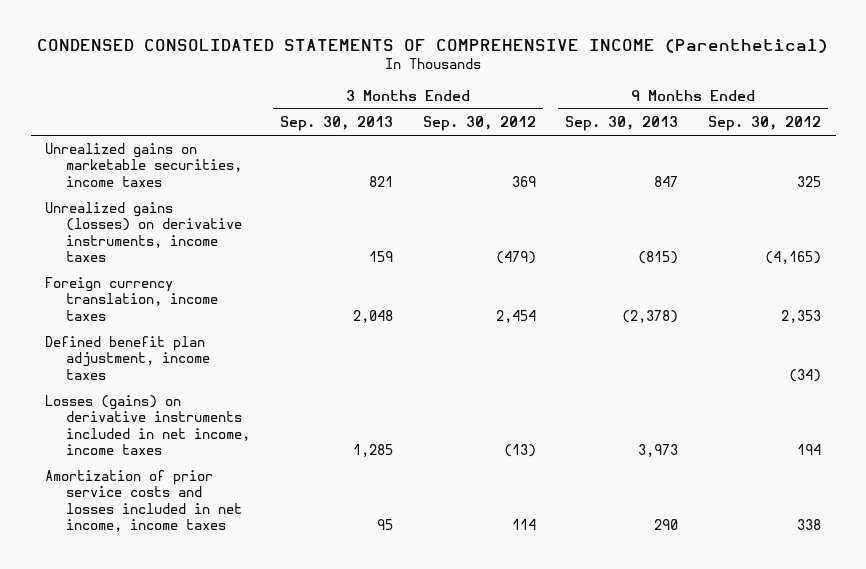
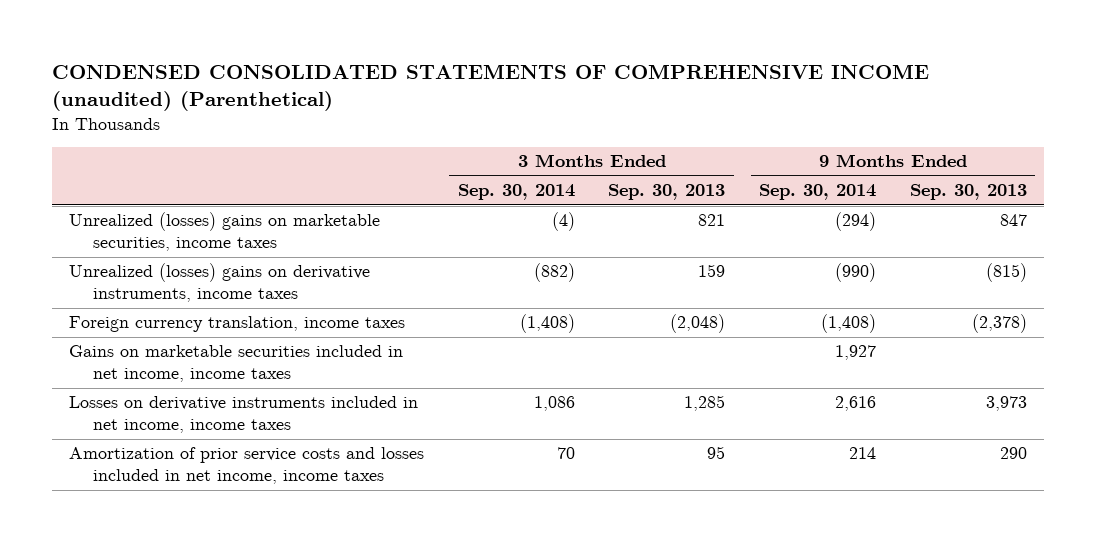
[37,39,829,54] CONDENSED CONSOLIDATED STATEMENTS OF COMPREHENSIVE INCOME (Parenthetical) -> [52,64,930,112] CONDENSED CONSOLIDATED STATEMENTS OF COMPREHENSIVE INCOME (unaudited) (Parenthetical)
[422,115,536,131] Sep. 30, 2012 -> none
[707,115,821,131] Sep. 30, 2012 -> none
none -> [457,184,575,201] Sep. 30, 2014
none -> [759,184,877,201] Sep. 30, 2014
[45,336,211,380] Defined benefit plan adjustment, income taxes -> none
[45,143,243,187] Unrealized gains on marketable securities, income taxes -> [68,212,380,252] Unrealized (losses) gains on marketable securities, income taxes
[45,202,243,262] Unrealized gains (losses) on derivative instruments, income taxes -> [68,263,370,303] Unrealized (losses) gains on derivative instruments, income taxes
[353,309,394,323] 2,048 -> [670,314,726,334] (2,048)
none -> [68,345,403,383] Gains on marketable securities included in net income, income taxes
[45,395,251,455] Losses (gains) on derivative instruments included in net income, income taxes -> [68,396,418,434] Losses on derivative instruments included in net income, income taxes

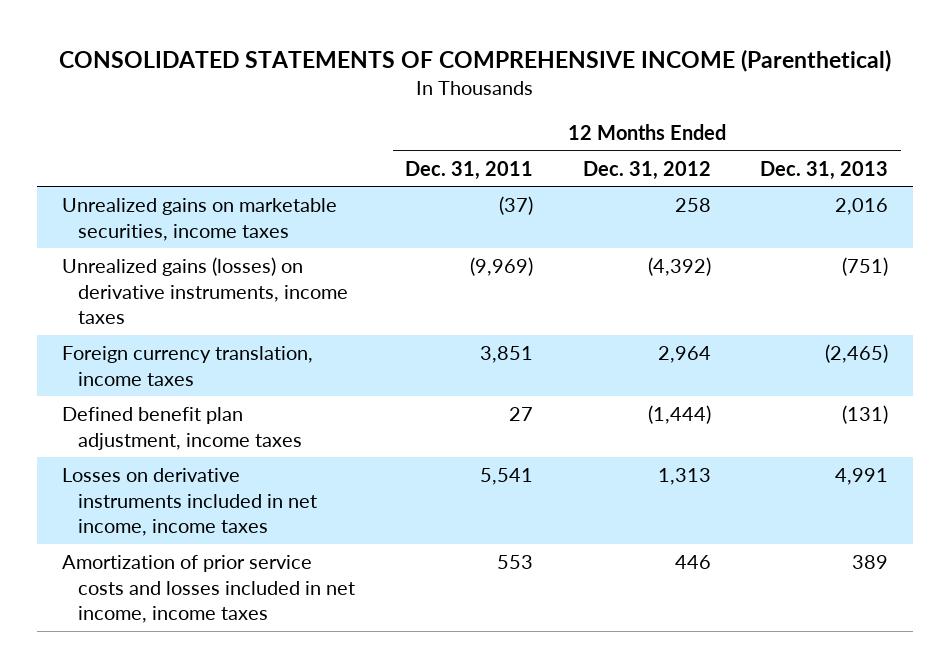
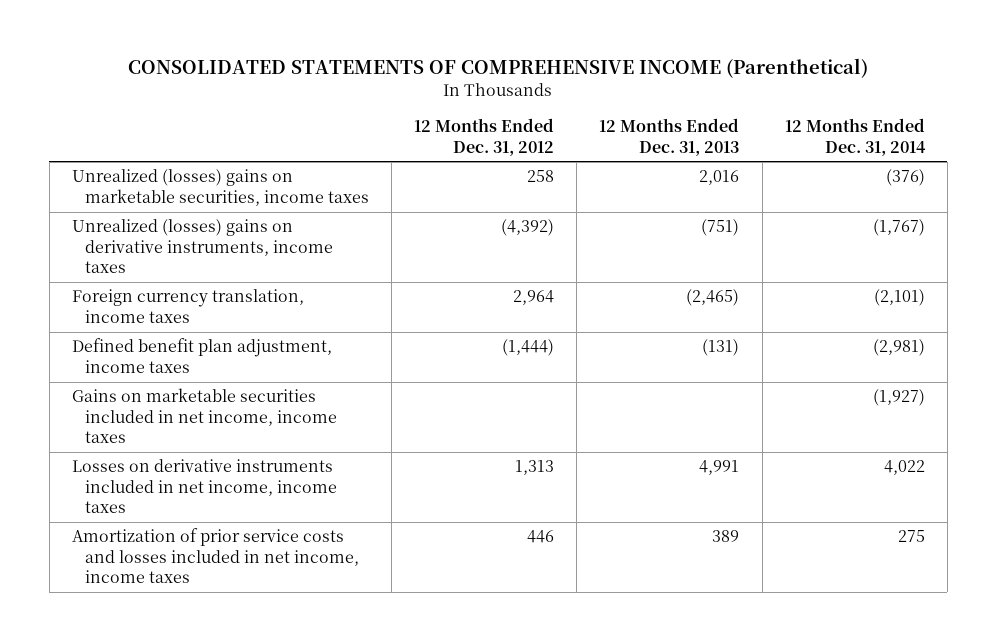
[405,160,534,180] Dec. 31, 2011 -> none
none -> [784,118,926,156] 12 Months Ended Dec. 31, 2014
[61,198,337,241] Unrealized gains on marketable securities, income taxes -> [71,169,369,206] Unrealized (losses) gains on marketable securities, income taxes
[61,257,349,325] Unrealized gains (losses) on derivative instruments, income taxes -> [71,219,333,274] Unrealized (losses) gains on derivative instruments, income taxes
none -> [71,388,337,444] Gains on marketable securities included in net income, income taxes

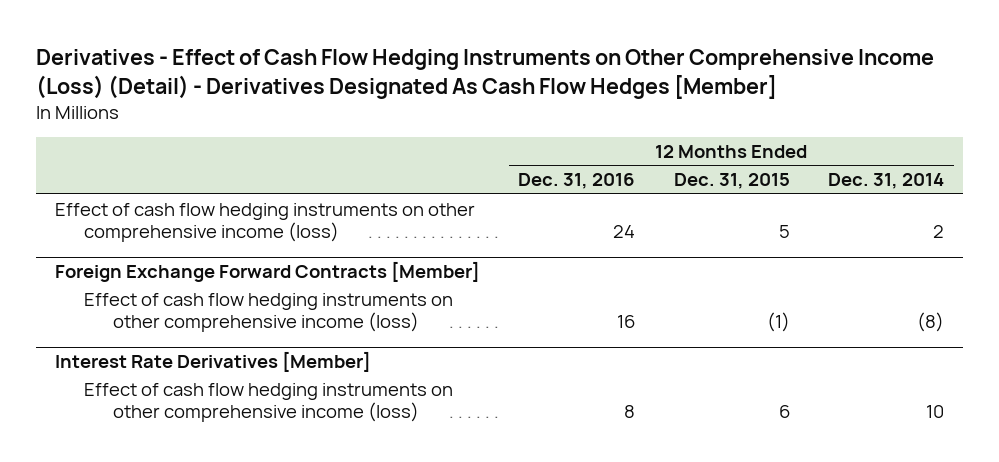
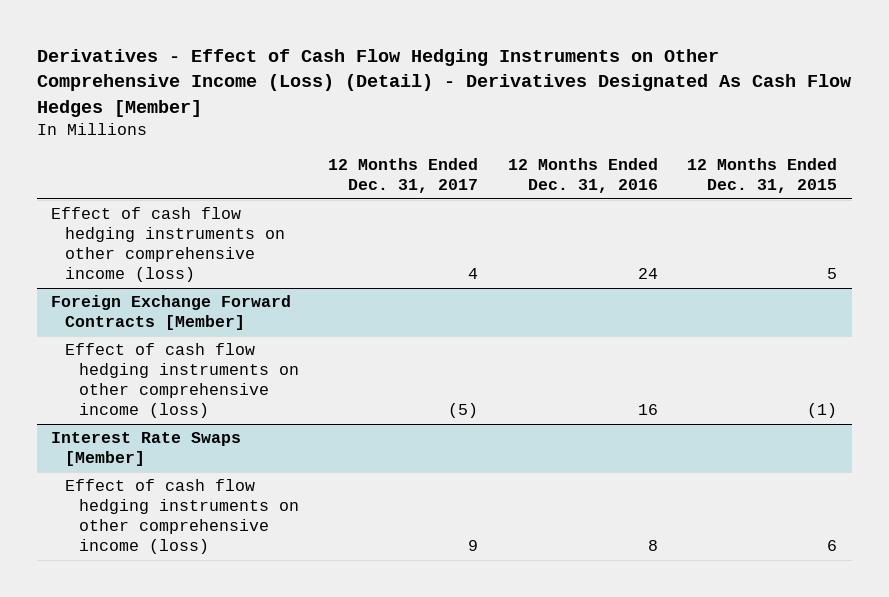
[828,173,945,190] Dec. 31, 2014 -> none
none -> [328,158,479,194] 12 Months Ended Dec. 31, 2017
[55,351,372,373] Interest Rate Derivatives [Member] -> [51,432,242,467] Interest Rate Swaps [Member]

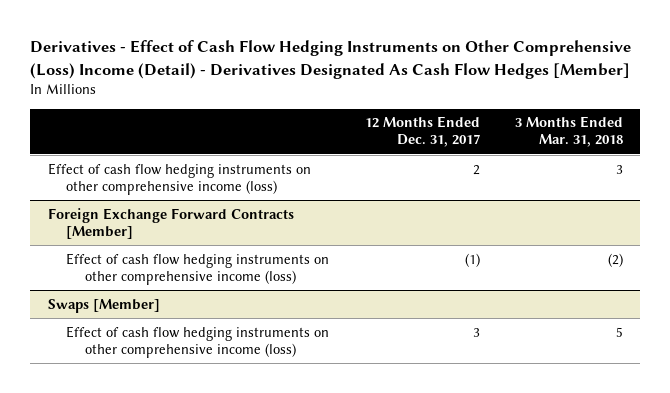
[36,49,851,117] Derivatives - Effect of Cash Flow Hedging Instruments on Other Comprehensive Income (Loss) (Detail) - Derivatives Designated As Cash Flow Hedges [Member] -> [29,40,631,79] Derivatives - Effect of Cash Flow Hedging Instruments on Other Comprehensive (Loss) Income (Detail) - Derivatives Designated As Cash Flow Hedges [Member]
[507,158,658,194] 12 Months Ended Dec. 31, 2016 -> none
[687,158,838,194] 12 Months Ended Dec. 31, 2015 -> none
none -> [514,116,623,148] 3 Months Ended Mar. 31, 2018
[468,268,479,280] 4 -> [472,164,480,175] 2
[448,403,479,419] (5) -> [464,252,480,267] (1)
[51,432,242,467] Interest Rate Swaps [Member] -> [47,298,160,313] Swaps [Member]
[468,540,479,552] 9 -> [472,327,480,337] 3

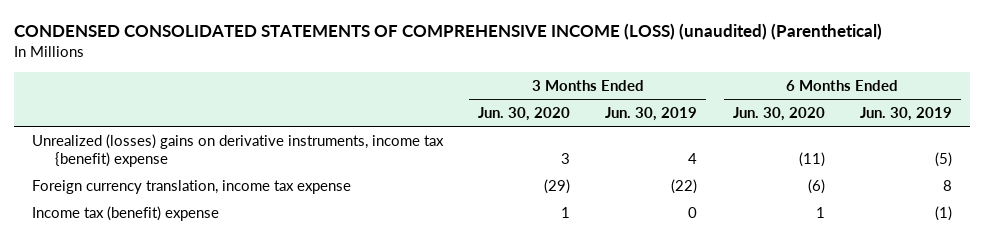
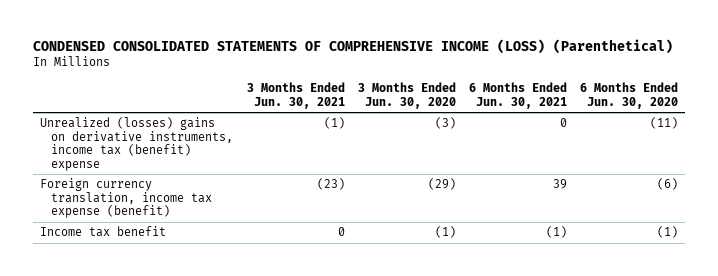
[14,23,883,41] CONDENSED CONSOLIDATED STATEMENTS OF COMPREHENSIVE INCOME (LOSS) (unaudited) (Parenthetical) -> [33,38,674,54] CONDENSED CONSOLIDATED STATEMENTS OF COMPREHENSIVE INCOME (LOSS) (Parenthetical)
[605,107,698,122] Jun. 30, 2019 -> none
[859,107,952,122] Jun. 30, 2019 -> none
none -> [246,82,345,109] 3 Months Ended Jun. 30, 2021
none -> [469,82,568,109] 6 Months Ended Jun. 30, 2021
[32,133,445,167] Unrealized (losses) gains on derivative instruments, income tax {benefit) expense -> [39,117,234,171] Unrealized (losses) gains on derivative instruments, income tax (benefit) expense
[561,152,571,164] 3 -> [434,117,456,130] (3)
[32,179,352,194] Foreign currency translation, income tax expense -> [39,178,213,219] Foreign currency translation, income tax expense (benefit)
[32,205,220,221] Income tax (benefit) expense -> [39,226,166,238] Income tax benefit
[561,206,571,218] 1 -> [434,226,456,239] (1)
[815,206,825,218] 1 -> [657,226,679,239] (1)

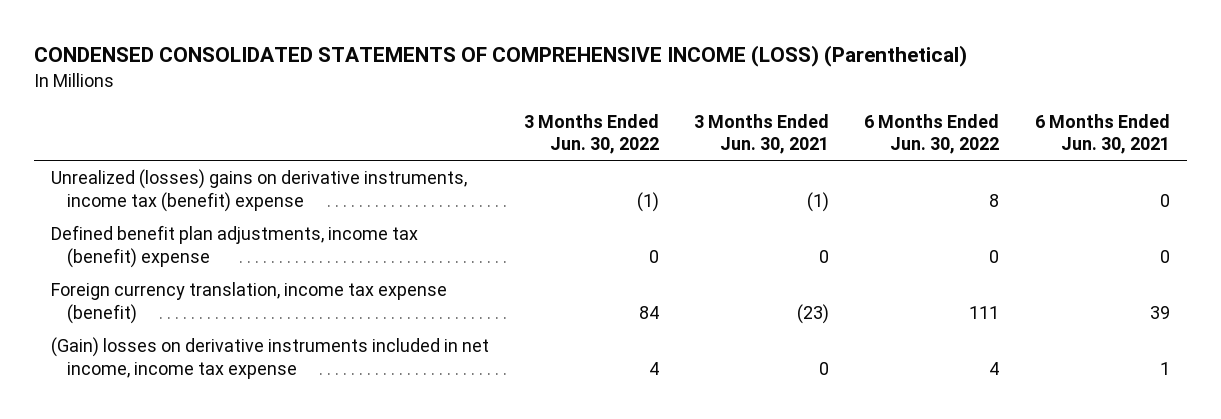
[357,82,456,109] 3 Months Ended Jun. 30, 2020 -> none
[580,82,679,109] 6 Months Ended Jun. 30, 2020 -> none
none -> [524,113,660,155] 3 Months Ended Jun. 30, 2022
none -> [864,113,1000,155] 6 Months Ended Jun. 30, 2022
none -> [51,224,419,268] Defined benefit plan adjustments, income tax (benefit) expense
[39,226,166,238] Income tax benefit -> none
none -> [51,336,490,379] (Gain) losses on derivative instruments included in net income, income tax expense

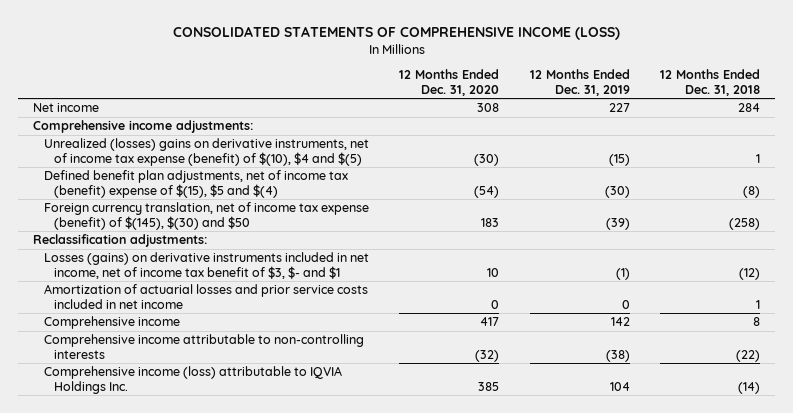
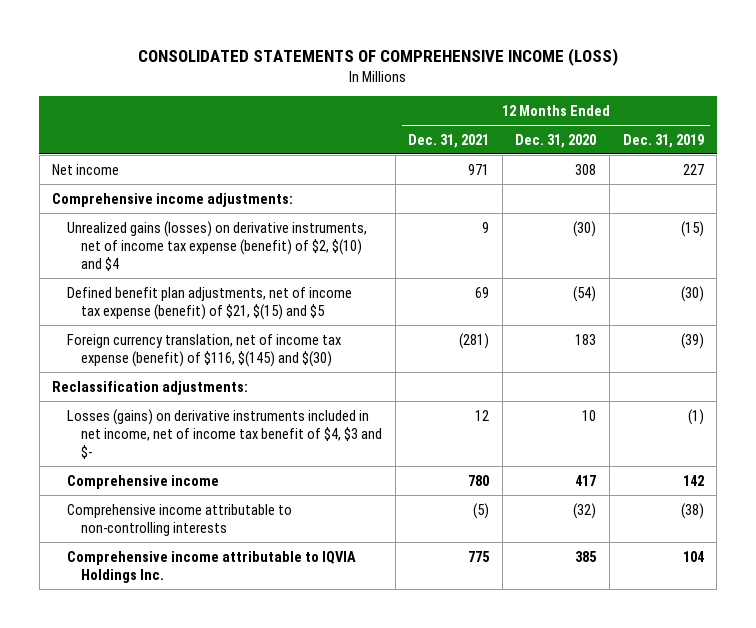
[660,69,761,96] 12 Months Ended Dec. 31, 2018 -> none
none -> [408,133,490,148] Dec. 31, 2021
[43,138,369,166] Unrealized (losses) gains on derivative instruments, net of income tax expense (benefit) of $(10), $4 and $(5) -> [66,220,367,271] Unrealized gains (losses) on derivative instruments, net of income tax expense (benefit) of $2, $(10) and $4
[43,170,348,198] Defined benefit plan adjustments, net of income tax (benefit) expense of $(15), $5 and $(4) -> [66,286,352,320] Defined benefit plan adjustments, net of income tax expense (benefit) of $21, $(15) and $5
[43,202,369,230] Foreign currency translation, net of income tax expense (benefit) of $(145), $(30) and $50 -> [66,333,341,367] Foreign currency translation, net of income tax expense (benefit) of $116, $(145) and $(30)
[43,284,368,309] Amortization of actuarial losses and prior service costs included in net income -> none
[43,252,369,279] Losses (gains) on derivative instruments included in net income, net of income tax benefit of $3, $- and $1 -> [66,408,382,459] Losses (gains) on derivative instruments included in net income, net of income tax benefit of $4, $3 and $-
[43,366,342,394] Comprehensive income (loss) attributable to IQVIA Holdings Inc. -> [66,550,356,583] Comprehensive income attributable to IQVIA Holdings Inc.

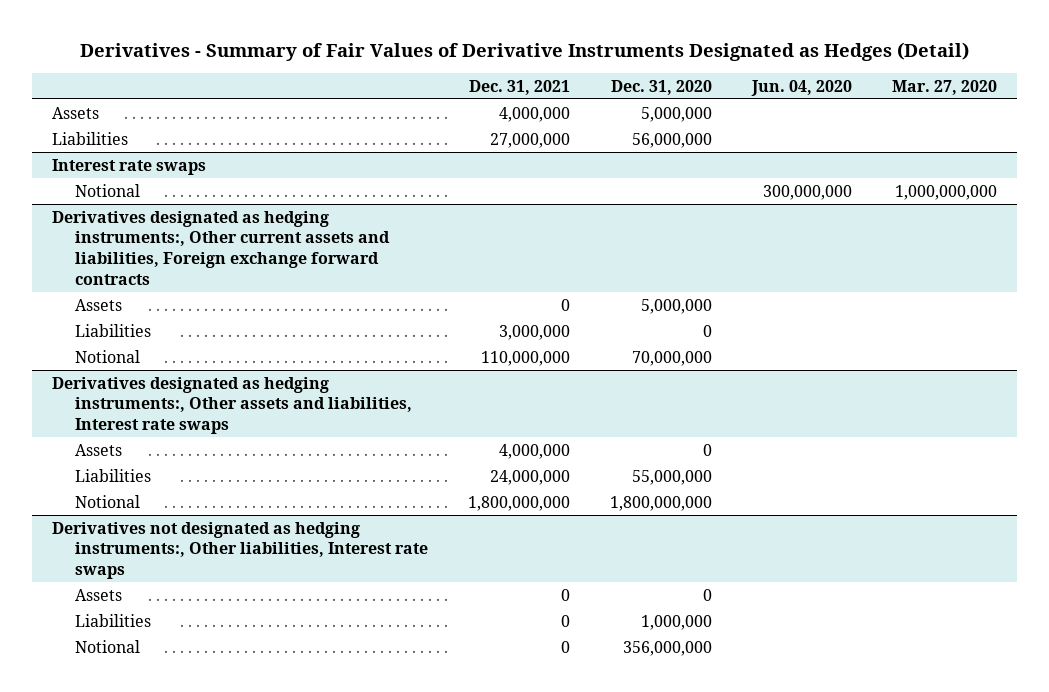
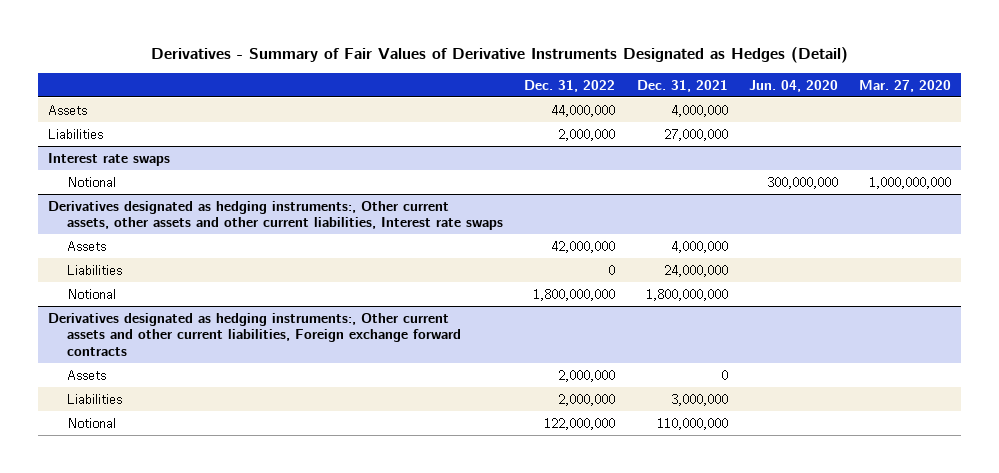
[610,79,712,95] Dec. 31, 2020 -> none
none -> [524,79,616,92] Dec. 31, 2022
[52,210,390,285] Derivatives designated as hedging instruments:, Other current assets and liabilities, Foreign exchange forward contracts -> none
[74,298,122,311] Assets -> none
[74,323,151,337] Liabilities -> none
[74,349,140,363] Notional -> none
[52,376,412,435] Derivatives designated as hedging instruments:, Other assets and liabilities, Interest rate swaps -> [48,200,504,231] Derivatives designated as hedging instruments:, Other current assets, other assets and other current liabilities, Interest rate swaps
[52,521,428,580] Derivatives not designated as hedging instruments:, Other liabilities, Interest rate swaps -> none
none -> [48,312,462,357] Derivatives designated as hedging instruments:, Other current assets and other current liabilities, Foreign exchange forward contracts
[560,614,570,627] 0 -> [670,393,728,406] 3,000,000
[560,640,570,653] 0 -> [656,417,728,430] 110,000,000

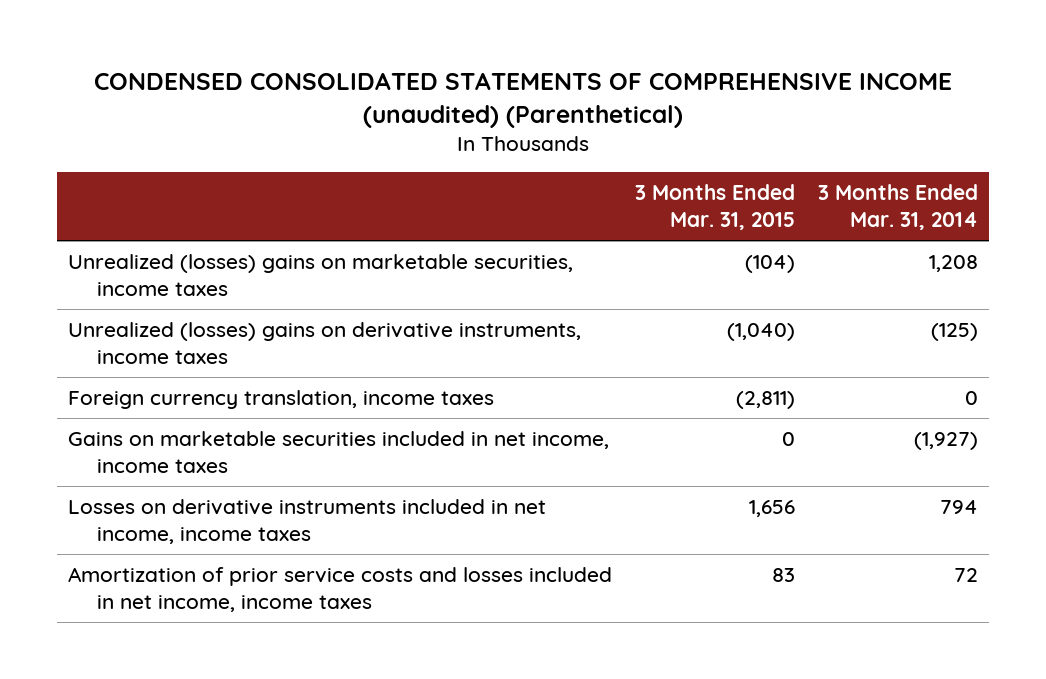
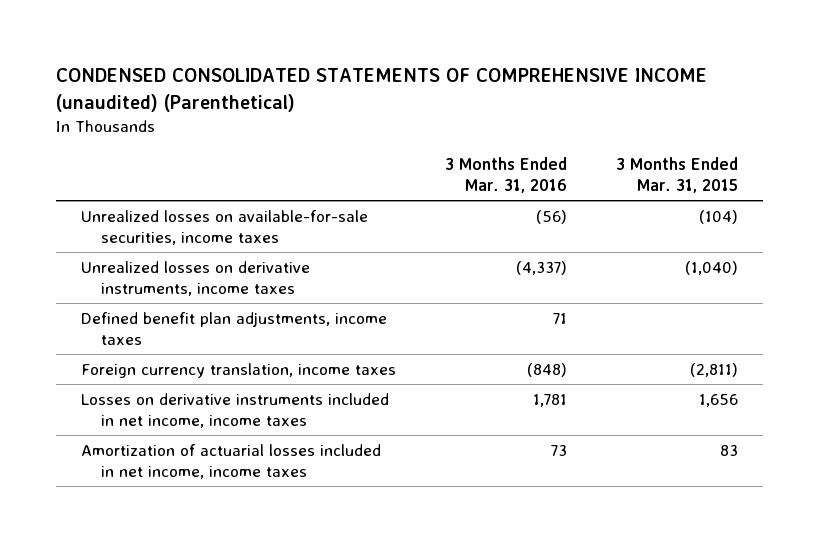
[817,184,978,231] 3 Months Ended Mar. 31, 2014 -> none
none -> [445,156,568,193] 3 Months Ended Mar. 31, 2016
[68,254,574,296] Unrealized (losses) gains on marketable securities, income taxes -> [80,209,368,245] Unrealized losses on available-for-sale securities, income taxes
[68,322,582,364] Unrealized (losses) gains on derivative instruments, income taxes -> [80,260,310,296] Unrealized losses on derivative instruments, income taxes
none -> [80,311,387,345] Defined benefit plan adjustments, income taxes
[68,431,610,473] Gains on marketable securities included in net income, income taxes -> none
[68,567,613,612] Amortization of prior service costs and losses included in net income, income taxes -> [80,443,381,479] Amortization of actuarial losses included in net income, income taxes

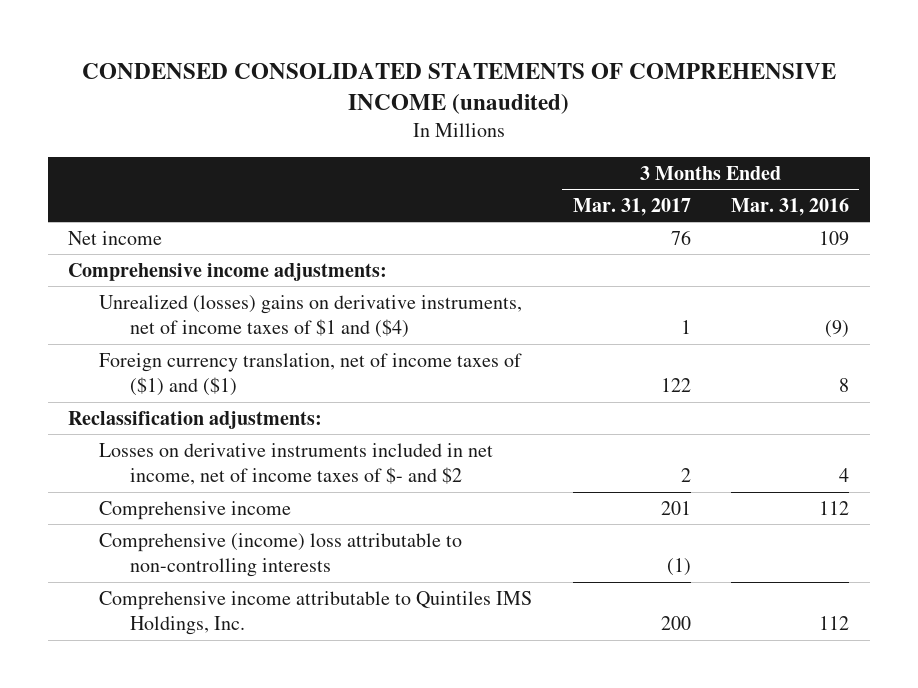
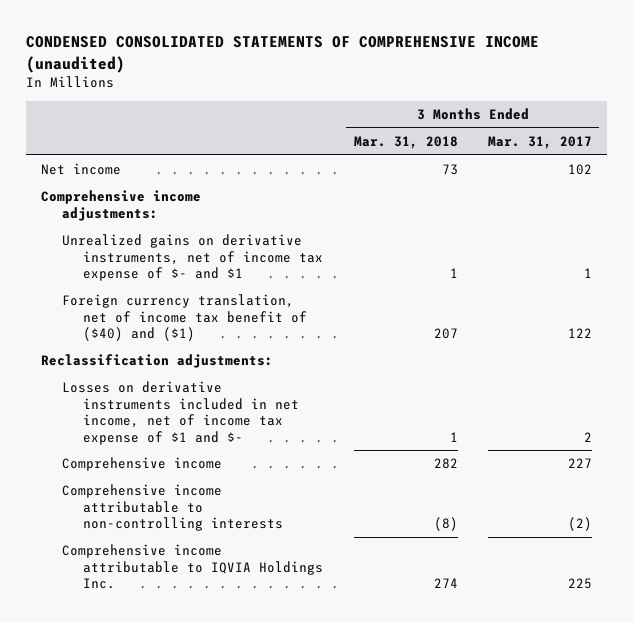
[731,197,850,216] Mar. 31, 2016 -> none
none -> [353,136,458,150] Mar. 31, 2018
[670,229,691,245] 76 -> [567,164,592,176] 102
[98,294,522,339] Unrealized (losses) gains on derivative instruments, net of income taxes of $1 and ($4) -> [62,234,324,282] Unrealized gains on derivative instruments, net of income tax expense of $- and $1
[98,352,522,397] Foreign currency translation, net of income taxes of ($1) and ($1) -> [62,294,308,342] Foreign currency translation, net of income tax benefit of ($40) and ($1)
[98,442,493,486] Losses on derivative instruments included in net income, net of income taxes of $- and $2 -> [62,381,300,445] Losses on derivative instruments included in net income, net of income tax expense of $1 and $-
[660,500,691,515] 201 -> [567,458,592,469] 227
[98,532,462,578] Comprehensive (income) loss attributable to non-controlling interests -> [62,484,284,532] Comprehensive income attributable to non-controlling interests
[666,558,691,577] (1) -> [567,517,592,532] (2)
[98,590,532,636] Comprehensive income attributable to Quintiles IMS Holdings, Inc. -> [62,544,324,590] Comprehensive income attributable to IQVIA Holdings Inc.
[660,616,691,631] 200 -> [567,578,592,590] 225

